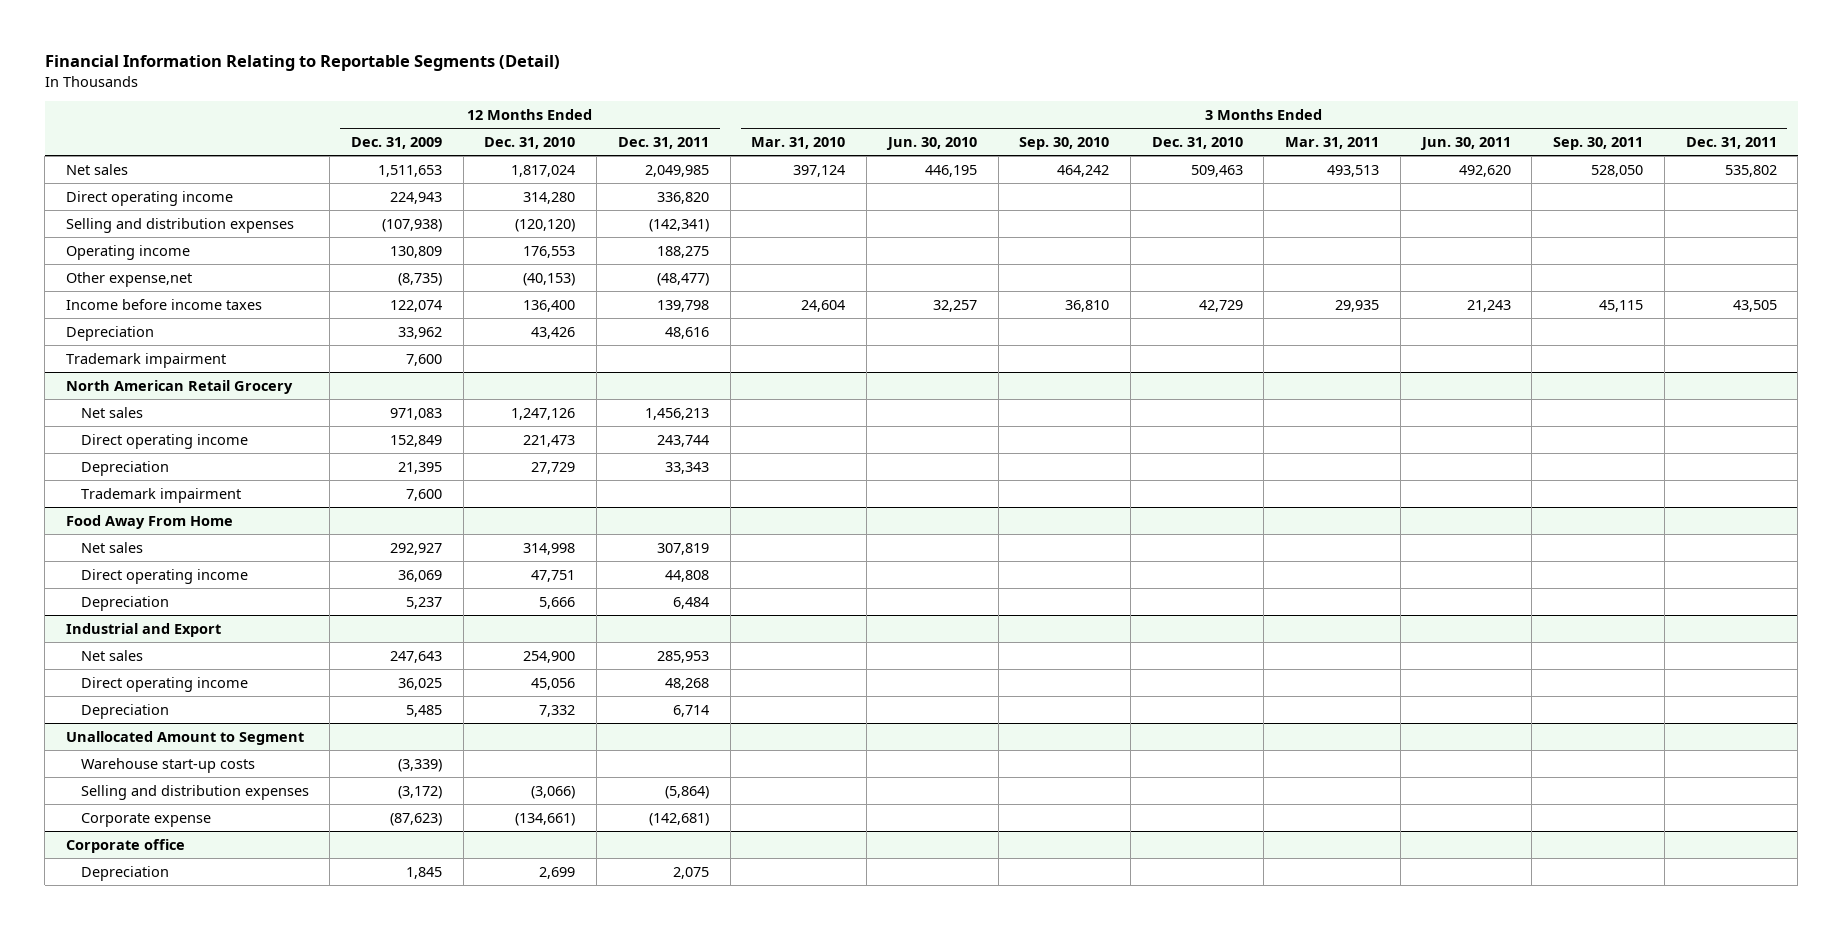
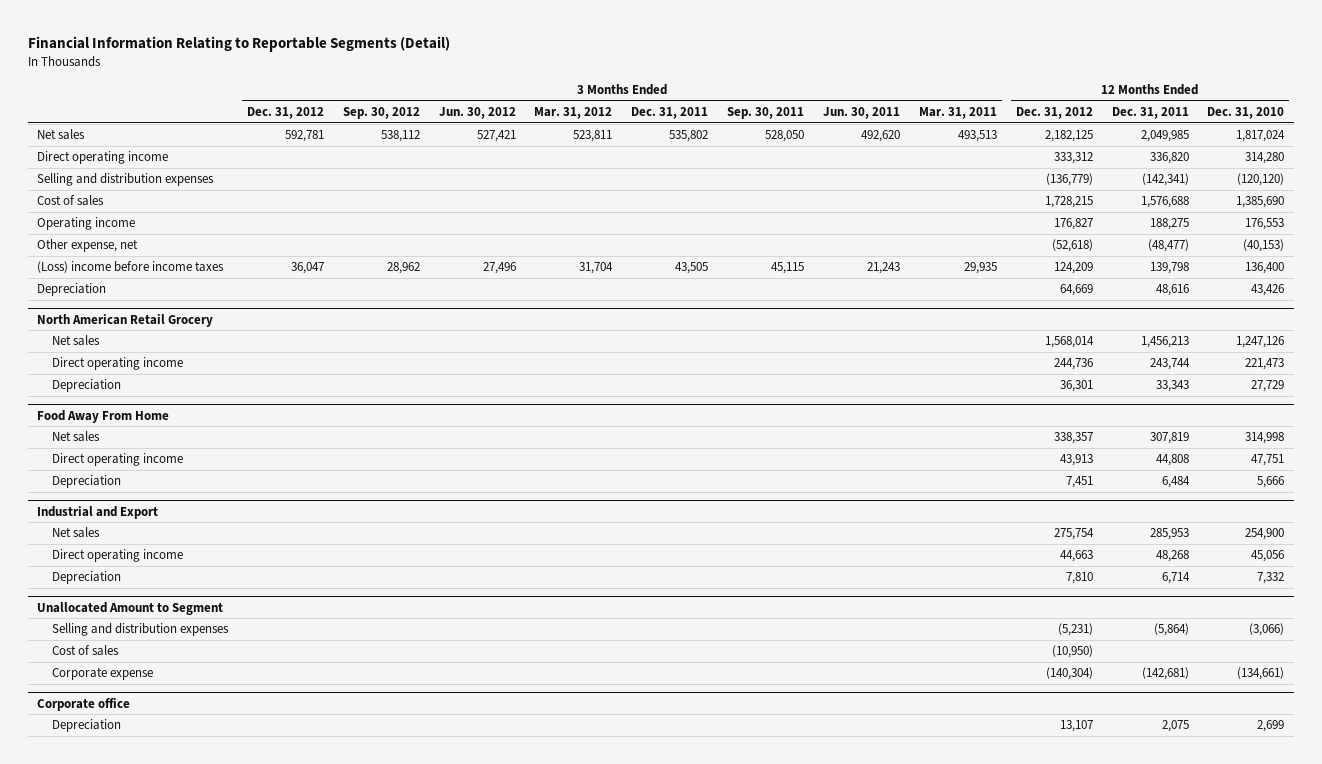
[351,136,443,149] Dec. 31, 2009 -> none
[751,136,846,149] Mar. 31, 2010 -> none
[885,136,977,150] Jun. 30, 2010 -> none
[1019,136,1110,150] Sep. 30, 2010 -> none
[1151,136,1243,149] Dec. 31, 2010 -> none
none -> [246,107,324,120] Dec. 31, 2012
none -> [342,107,420,120] Sep. 30, 2012
none -> [438,107,516,120] Jun. 30, 2012
none -> [534,107,613,120] Mar. 31, 2012
none -> [1015,107,1093,120] Dec. 31, 2012
none -> [37,195,105,207] Cost of sales
[66,271,193,287] Other expense,net -> [37,239,139,253] Other expense, net
[66,298,263,310] Income before income taxes -> [37,261,225,274] (Loss) income before income taxes
[66,352,227,368] Trademark impairment -> none
[80,487,241,503] Trademark impairment -> none
[80,757,255,773] Warehouse start-up costs -> none
none -> [52,645,120,657] Cost of sales

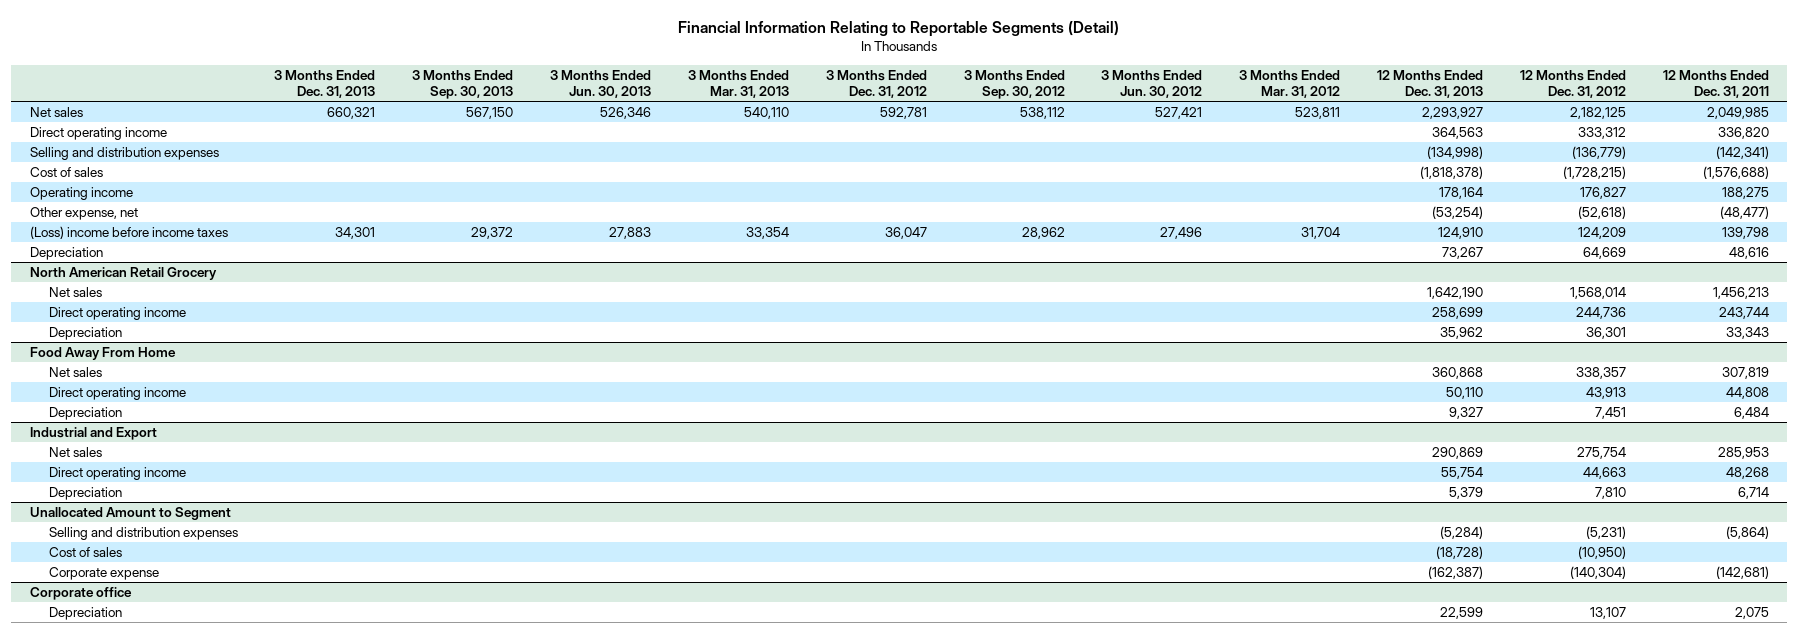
[631,107,709,120] Dec. 31, 2011 -> none
[727,107,805,120] Sep. 30, 2011 -> none
[823,107,901,120] Jun. 30, 2011 -> none
[918,107,997,120] Mar. 31, 2011 -> none
[1207,107,1285,120] Dec. 31, 2010 -> none
none -> [274,69,376,99] 3 Months Ended Dec. 31, 2013
none -> [412,69,514,100] 3 Months Ended Sep. 30, 2013
none -> [550,69,652,99] 3 Months Ended Jun. 30, 2013
none -> [687,69,789,99] 3 Months Ended Mar. 31, 2013
none -> [1376,69,1483,99] 12 Months Ended Dec. 31, 2013
[1044,196,1093,209] 1,728,215 -> [1562,166,1626,180] (1,728,215)
[1140,196,1189,209] 1,576,688 -> [1702,166,1769,180] (1,576,688)

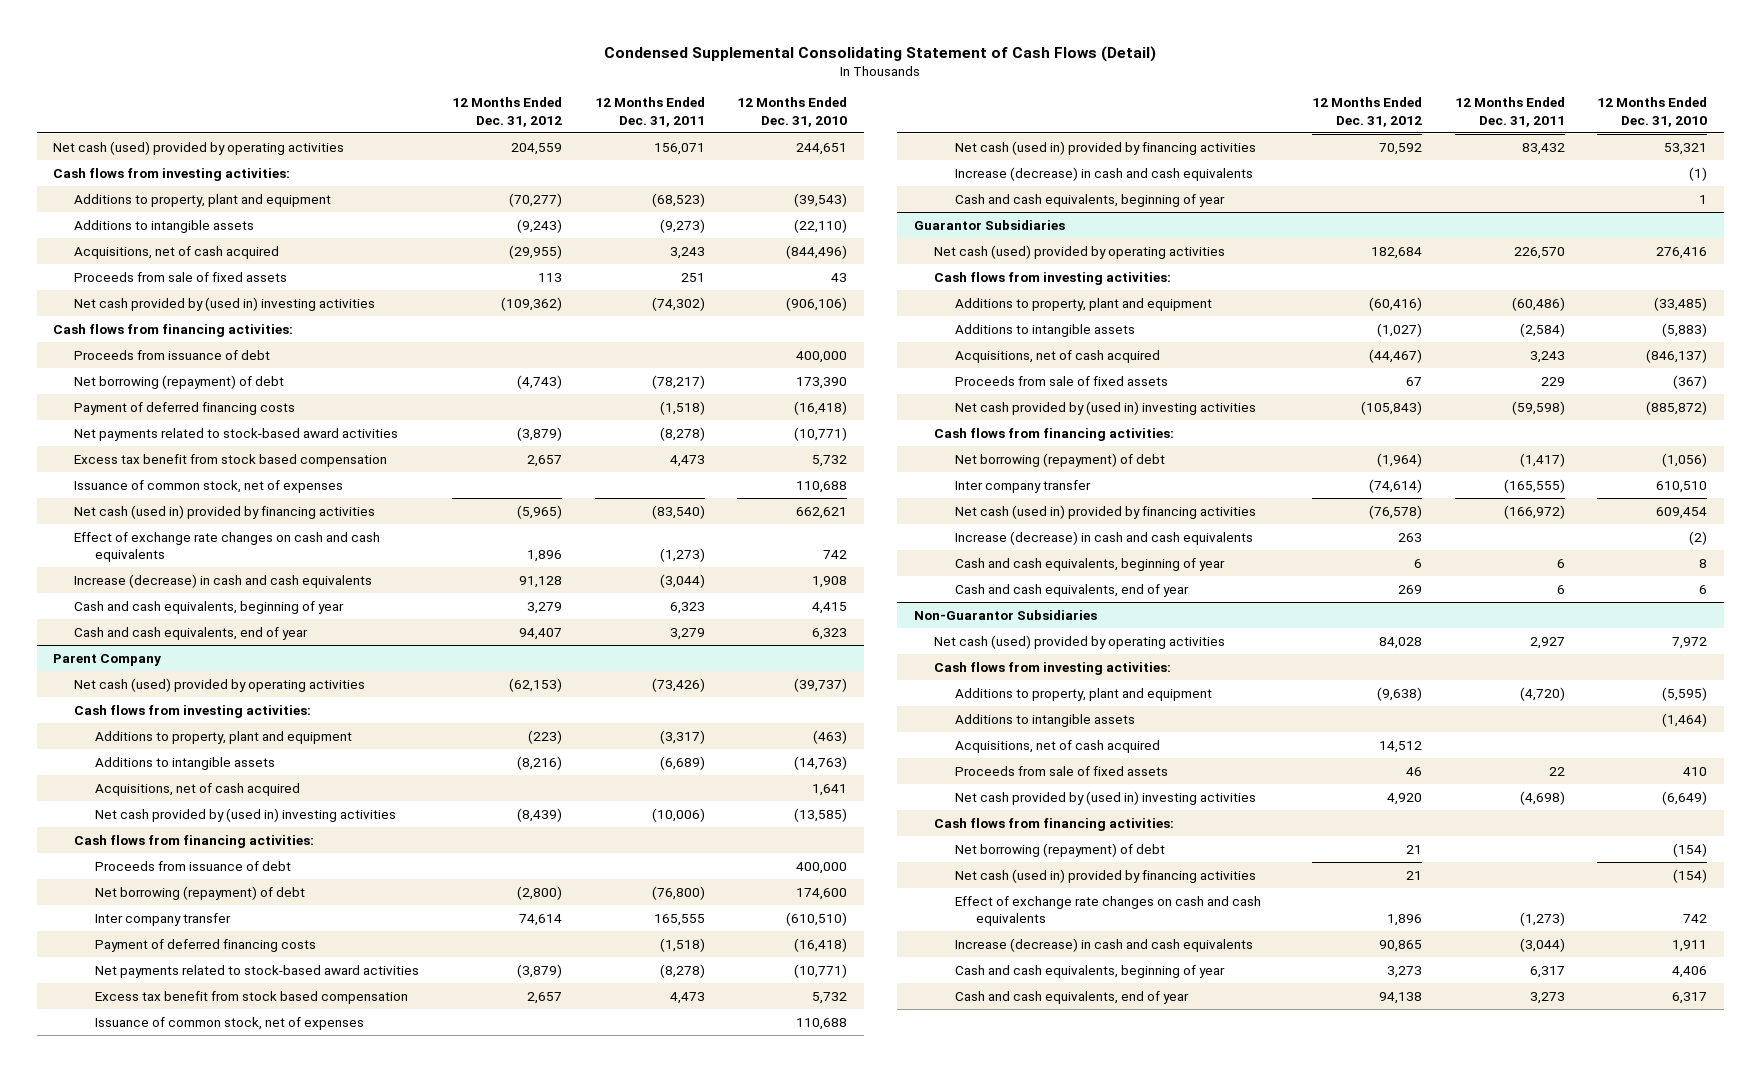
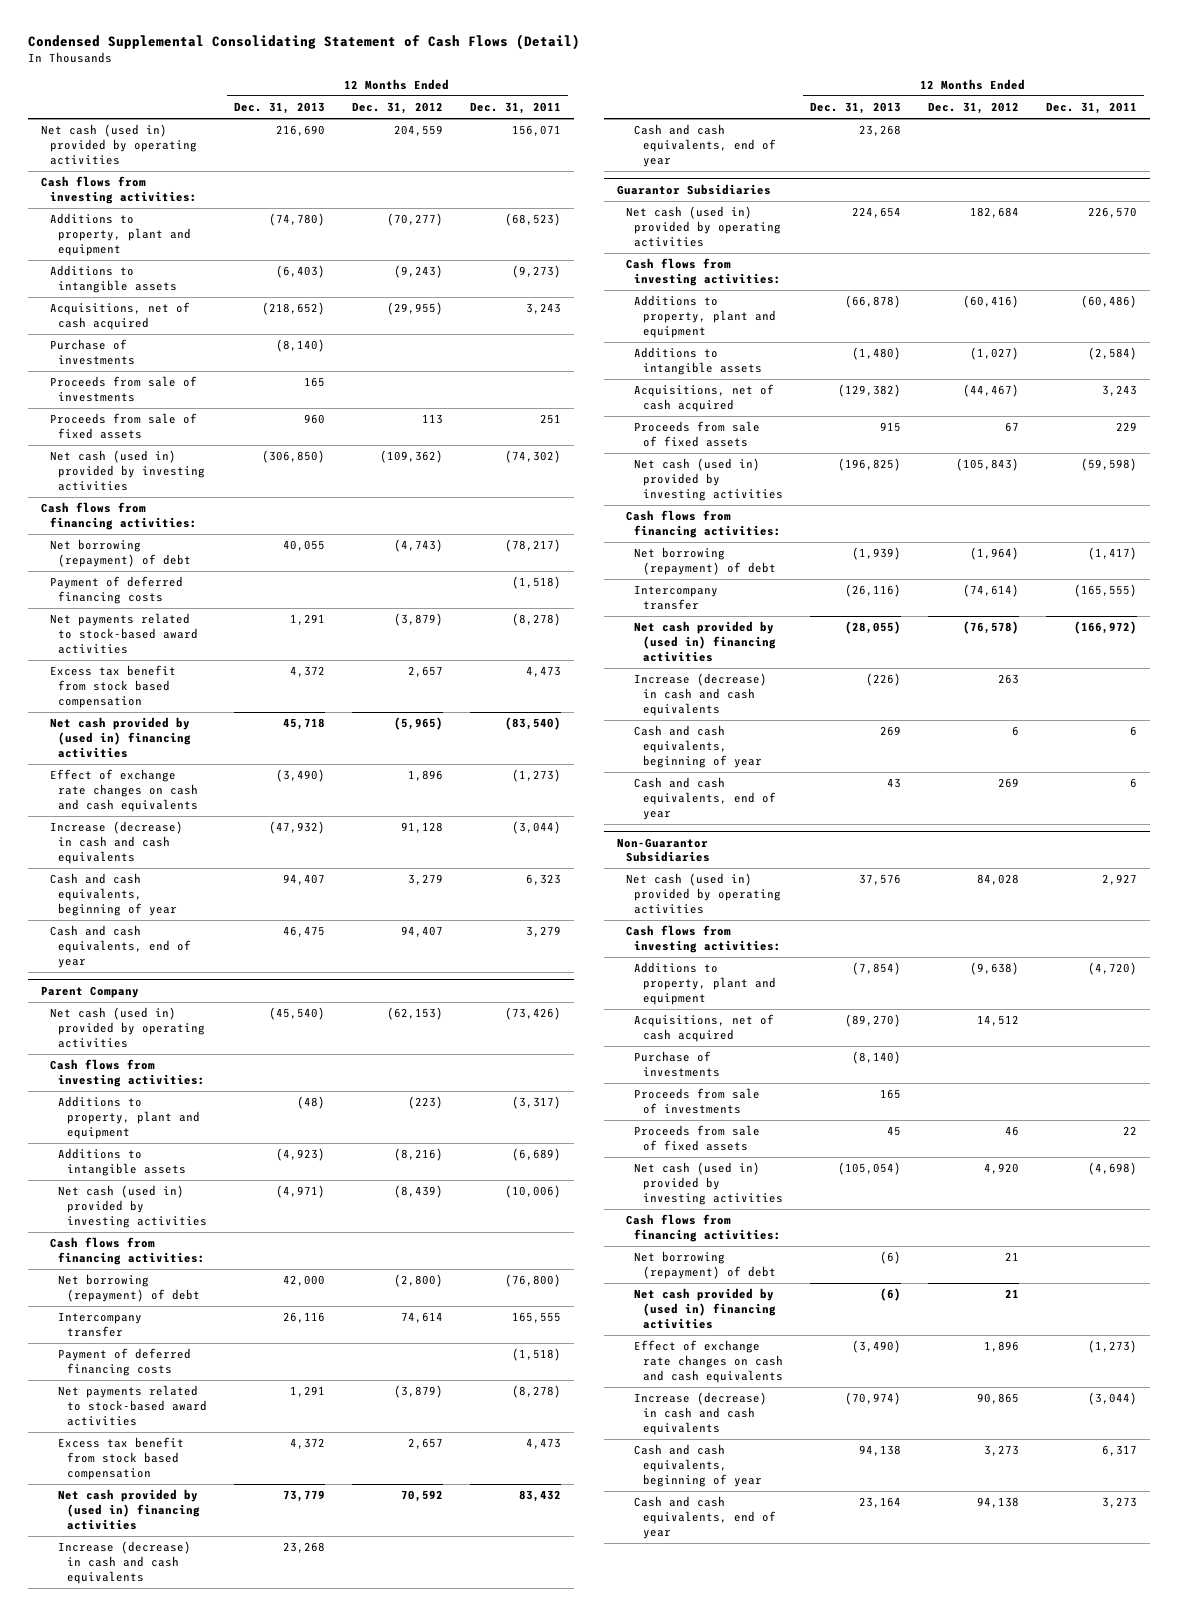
[737,97,848,127] 12 Months Ended Dec. 31, 2010 -> none
none -> [234,102,326,115] Dec. 31, 2013
[53,140,345,155] Net cash (used) provided by operating activities -> [41,124,197,165] Net cash (used in) provided by operating activities
none -> [49,339,136,365] Purchase of investments
none -> [49,376,197,402] Proceeds from sale of investments
[74,296,376,311] Net cash provided by (used in) investing activities -> [49,450,206,491] Net cash (used in) provided by investing activities
[74,349,271,360] Proceeds from issuance of debt -> none
[74,479,344,493] Issuance of common stock, net of expenses -> none
[74,504,376,519] Net cash (used in) provided by financing activities -> [49,717,192,758] Net cash provided by (used in) financing activities
[74,677,366,692] Net cash (used) provided by operating activities -> [49,1007,206,1048] Net cash (used in) provided by operating activities
[95,782,301,796] Acquisitions, net of cash acquired -> none
[95,807,397,822] Net cash provided by (used in) investing activities -> [58,1185,208,1228] Net cash (used in) provided by investing activities
[95,860,292,871] Proceeds from issuance of debt -> none
[95,912,232,926] Inter company transfer -> [58,1312,143,1337] Intercompany transfer
[95,1016,365,1030] Issuance of common stock, net of expenses -> none
[955,140,1257,155] Net cash (used in) provided by financing activities -> [58,1489,201,1530] Net cash provided by (used in) financing activities
[955,193,1226,207] Cash and cash equivalents, beginning of year -> [634,124,777,167] Cash and cash equivalents, end of year
[934,244,1226,259] Net cash (used) provided by operating activities -> [625,206,782,247] Net cash (used in) provided by operating activities
[955,400,1257,415] Net cash provided by (used in) investing activities -> [634,458,784,501] Net cash (used in) provided by investing activities
[955,479,1092,493] Inter company transfer -> [634,585,719,610] Intercompany transfer
[955,504,1257,519] Net cash (used in) provided by financing activities -> [634,621,777,662] Net cash provided by (used in) financing activities
[934,634,1226,649] Net cash (used) provided by operating activities -> [625,873,782,914] Net cash (used in) provided by operating activities
[955,713,1136,727] Additions to intangible assets -> none
none -> [634,1051,721,1077] Purchase of investments
none -> [634,1088,761,1114] Proceeds from sale of investments
[955,790,1257,805] Net cash provided by (used in) investing activities -> [634,1162,784,1205] Net cash (used in) provided by investing activities
[955,868,1257,883] Net cash (used in) provided by financing activities -> [634,1288,777,1329] Net cash provided by (used in) financing activities

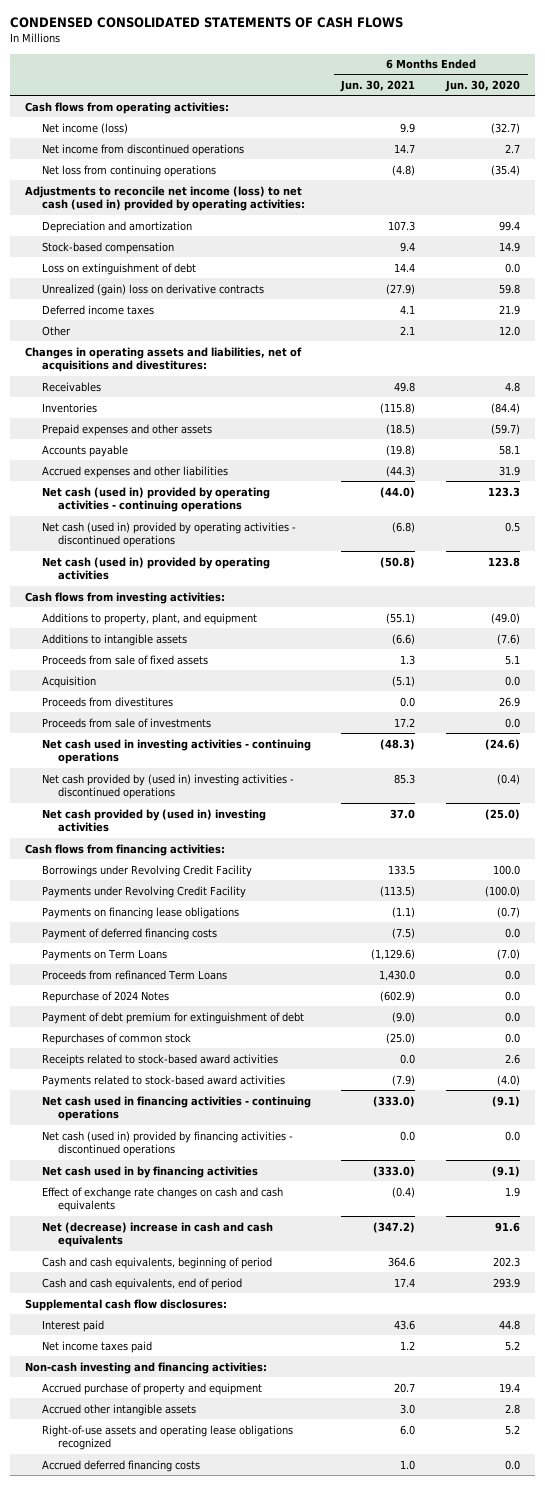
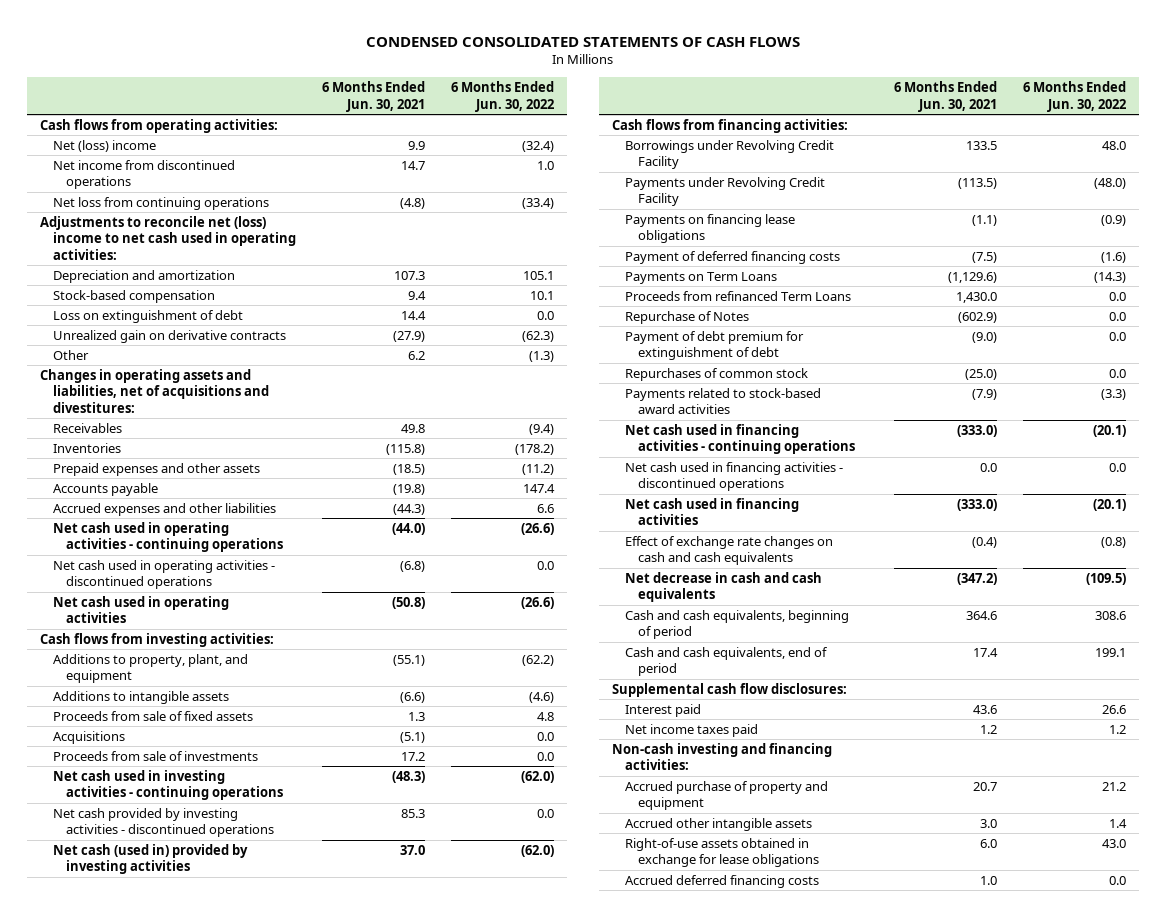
[445,79,521,92] Jun. 30, 2020 -> none
none -> [450,81,554,112] 6 Months Ended Jun. 30, 2022
[41,122,128,134] Net income (loss) -> [52,139,156,152] Net (loss) income
[25,185,305,212] Adjustments to reconcile net income (loss) to net cash (used in) provided by operating activities: -> [39,215,296,260] Adjustments to reconcile net (loss) income to net cash used in operating activities:
[41,304,154,315] Deferred income taxes -> none
[41,283,264,296] Unrealized (gain) loss on derivative contracts -> [52,329,286,343] Unrealized gain on derivative contracts
[400,325,416,335] 2.1 -> [407,350,425,360] 6.2
[41,486,270,513] Net cash (used in) provided by operating activities - continuing operations -> [52,521,283,553] Net cash used in operating activities - continuing operations
[41,521,296,548] Net cash (used in) provided by operating activities - discontinued operations -> [52,559,275,590] Net cash used in operating activities - discontinued operations
[41,556,270,581] Net cash (used in) provided by operating activities -> [52,595,229,624] Net cash used in operating activities
[41,696,173,707] Proceeds from divestitures -> none
[41,675,96,688] Acquisition -> [52,730,125,744] Acquisitions
[41,773,294,800] Net cash provided by (used in) investing activities - discontinued operations -> [52,807,274,838] Net cash provided by investing activities - discontinued operations
[41,808,266,833] Net cash provided by (used in) investing activities -> [52,843,248,875] Net cash (used in) provided by investing activities
[41,990,169,1003] Repurchase of 2024 Notes -> [624,310,749,324] Repurchase of Notes
[41,1053,278,1066] Receipts related to stock-based award activities -> none
[41,1130,293,1157] Net cash (used in) provided by financing activities - discontinued operations -> [624,461,843,492] Net cash used in financing activities - discontinued operations
[41,1165,258,1178] Net cash used in by financing activities -> [624,497,799,526] Net cash used in financing activities
[41,1221,273,1248] Net (decrease) increase in cash and cash equivalents -> [624,571,822,603] Net decrease in cash and cash equivalents
[41,1424,293,1451] Right-of-use assets and operating lease obligations recognized -> [624,837,819,868] Right-of-use assets obtained in exchange for lease obligations

